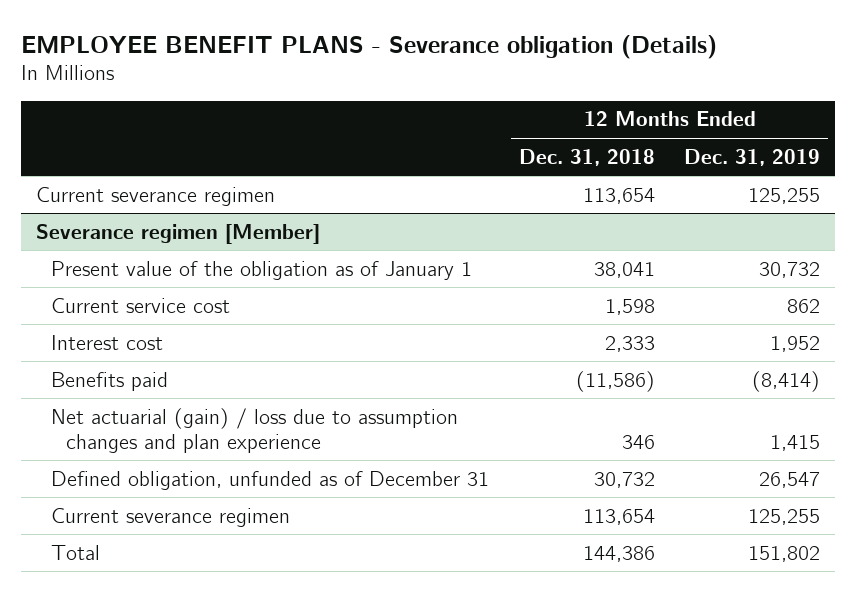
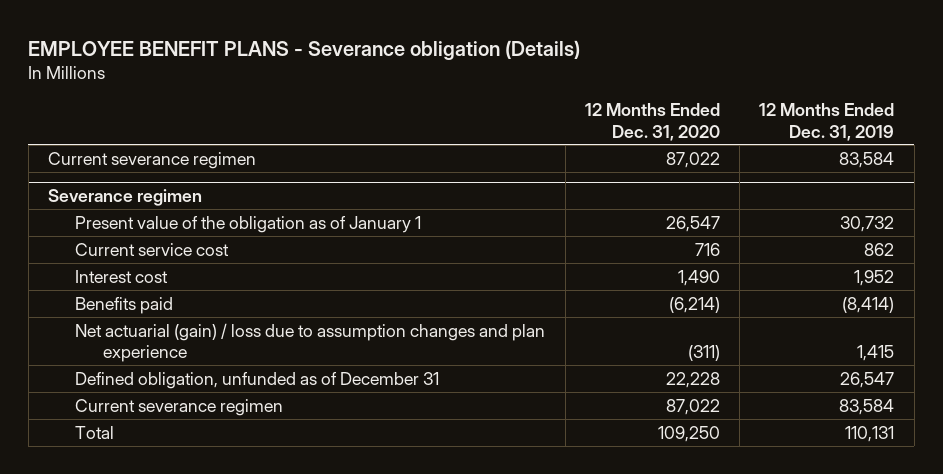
[518,148,655,166] Dec. 31, 2018 -> none
none -> [584,103,720,141] 12 Months Ended Dec. 31, 2020
[748,187,821,204] 125,255 -> [839,151,895,168] 83,584
[36,223,321,244] Severance regimen [Member] -> [48,189,203,207] Severance regimen
[748,508,821,525] 125,255 -> [839,398,895,415] 83,584
[748,545,821,562] 151,802 -> [845,425,895,442] 110,131

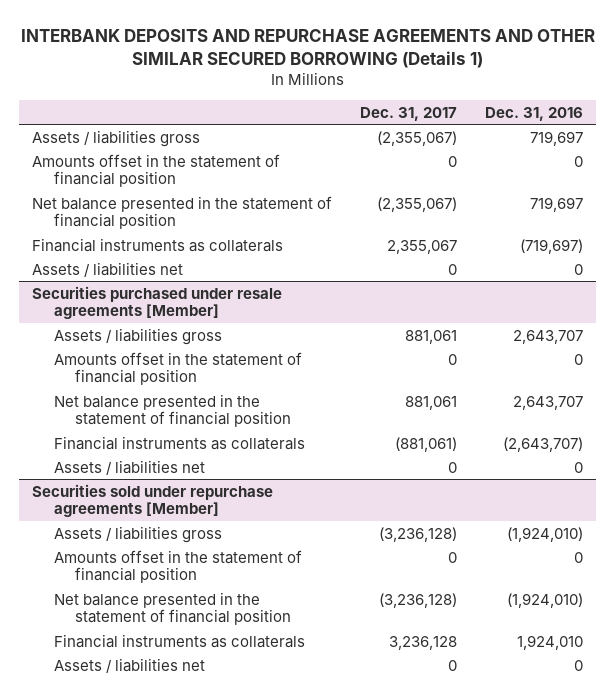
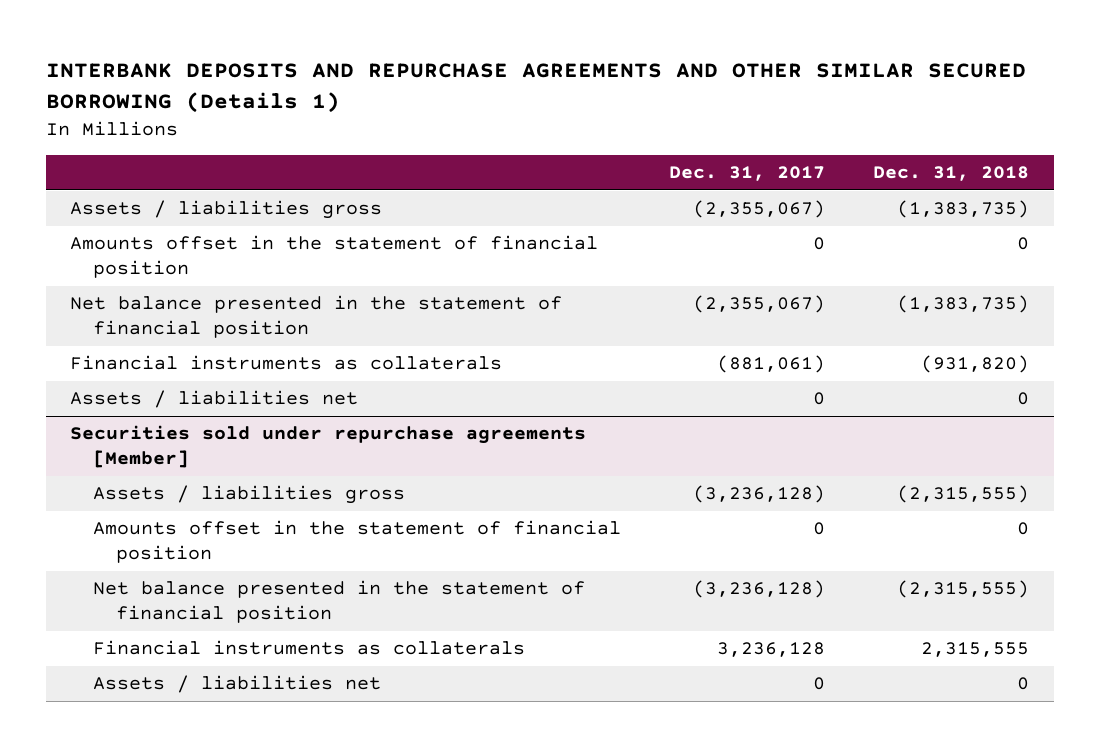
[484,106,583,121] Dec. 31, 2016 -> none
none -> [873,166,1030,182] Dec. 31, 2018
[32,237,284,252] Financial instruments as collaterals -> none
[32,261,184,277] Assets / liabilities net -> none
[32,285,283,320] Securities purchased under resale agreements [Member] -> none
[53,327,222,345] Assets / liabilities gross -> none
[53,351,302,386] Amounts offset in the statement of financial position -> none
[53,393,291,428] Net balance presented in the statement of financial position -> none

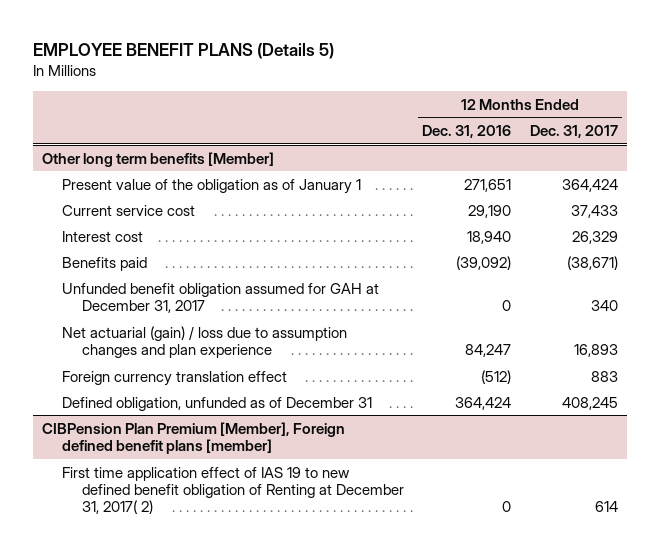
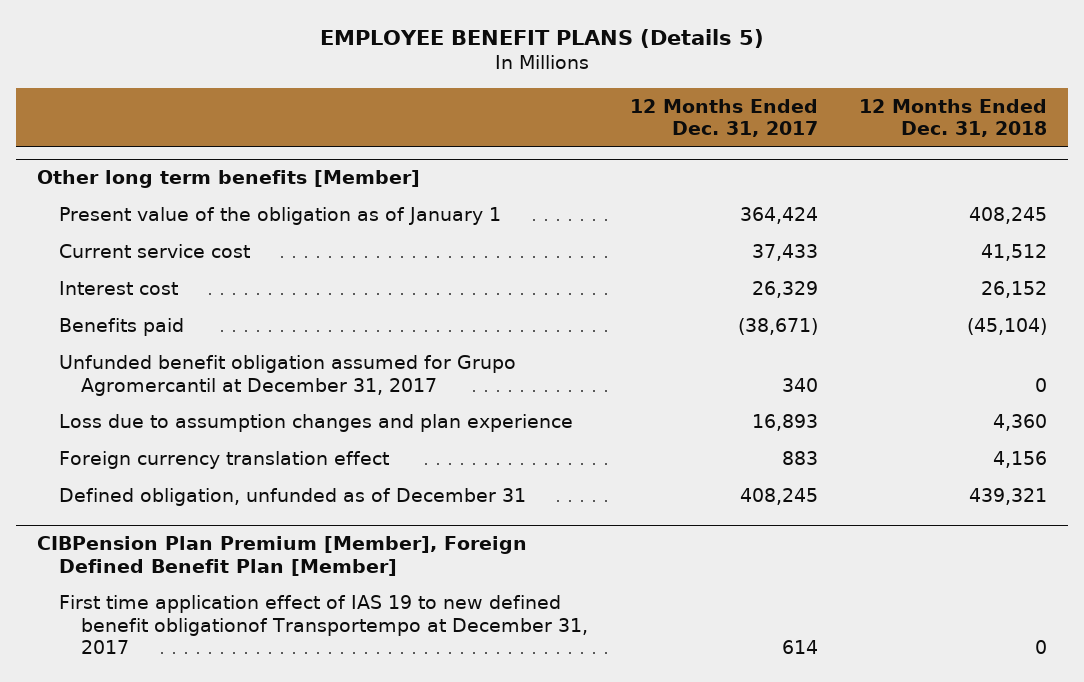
[422,125,512,139] Dec. 31, 2016 -> none
none -> [859,98,1048,138] 12 Months Ended Dec. 31, 2018
[61,282,379,314] Unfunded benefit obligation assumed for GAH at December 31, 2017 -> [59,354,517,396] Unfunded benefit obligation assumed for Grupo Agromercantil at December 31, 2017
[61,325,347,359] Net actuarial (gain) / loss due to assumption changes and plan experience -> [59,413,574,432] Loss due to assumption changes and plan experience
[41,421,345,455] CIBPension Plan Premium [Member], Foreign defined benefit plans [member] -> [36,536,527,576] CIBPension Plan Premium [Member], Foreign Defined Benefit Plan [Member]
[61,466,405,515] First time application effect of IAS 19 to new defined benefit obligation of Renting at December 31, 2017( 2) -> [59,594,589,655] First time application effect of IAS 19 to new defined benefit obligationof Transportempo at December 31, 2017

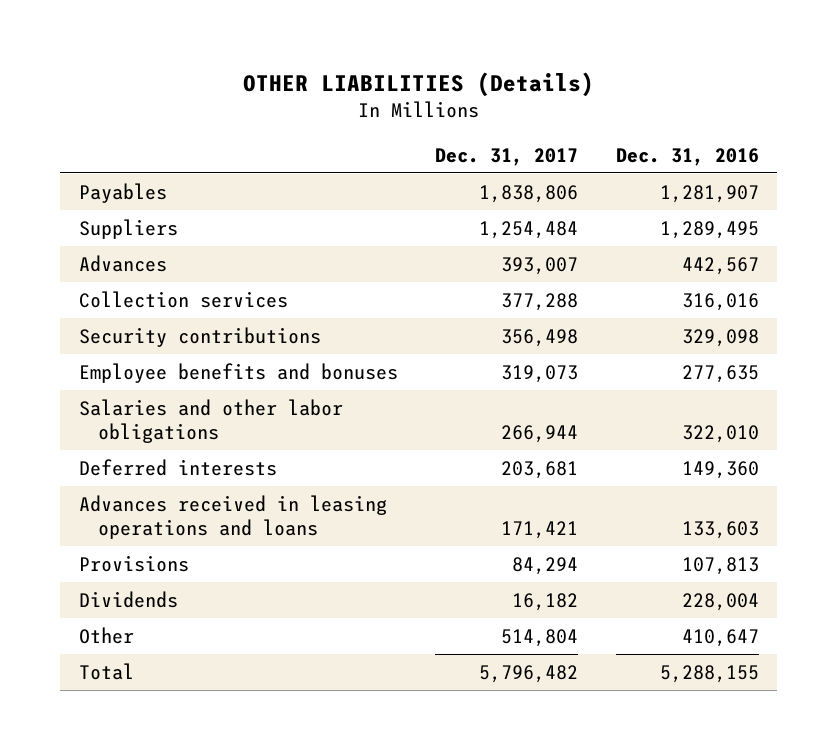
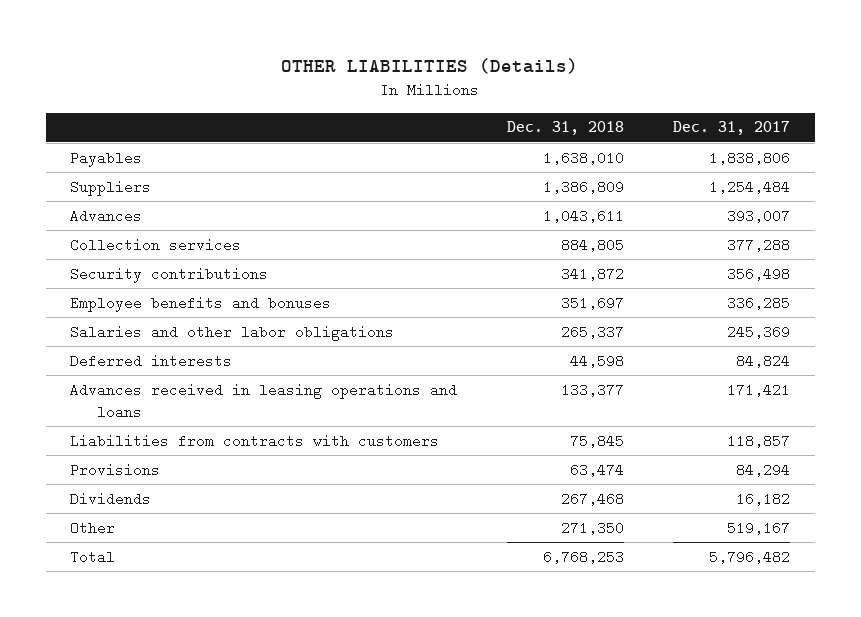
[615,147,759,166] Dec. 31, 2016 -> none
none -> [506,121,624,136] Dec. 31, 2018
[501,364,579,383] 319,073 -> [727,295,791,310] 336,285
[501,424,579,443] 266,944 -> [727,324,791,339] 245,369
[501,460,579,479] 203,681 -> [736,353,791,368] 84,824
none -> [70,433,440,448] Liabilities from contracts with customers
[501,628,579,647] 514,804 -> [727,520,791,535] 519,167

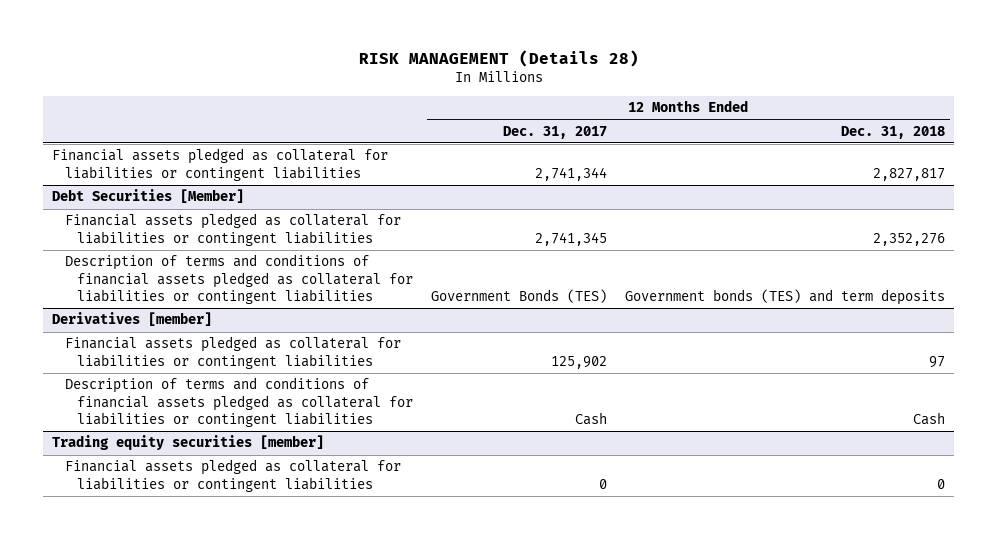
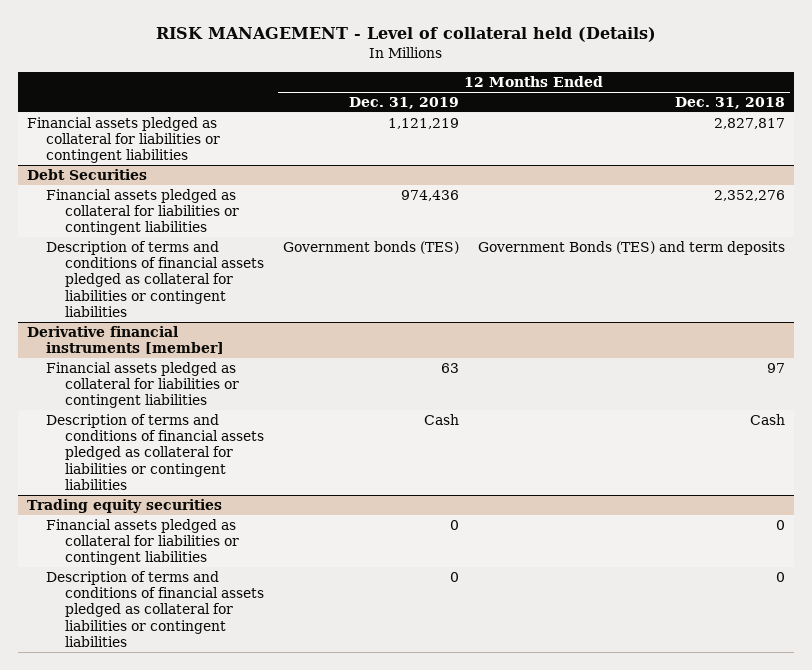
[358,50,639,68] RISK MANAGEMENT (Details 28) -> [156,27,657,43] RISK MANAGEMENT - Level of collateral held (Details)
[503,125,608,139] Dec. 31, 2017 -> none
none -> [348,97,459,110] Dec. 31, 2019
[52,189,245,204] Debt Securities [Member] -> [27,169,148,181] Debt Securities
[625,289,946,306] Government bonds (TES) and term deposits -> [477,241,785,256] Government Bonds (TES) and term deposits
[52,312,213,327] Derivatives [member] -> [27,326,225,355] Derivative financial instruments [member]
[52,435,325,451] Trading equity securities [member] -> [27,499,223,514] Trading equity securities
none -> [46,571,264,647] Description of terms and conditions of financial assets pledged as collateral for liabilities or contingent liabilities

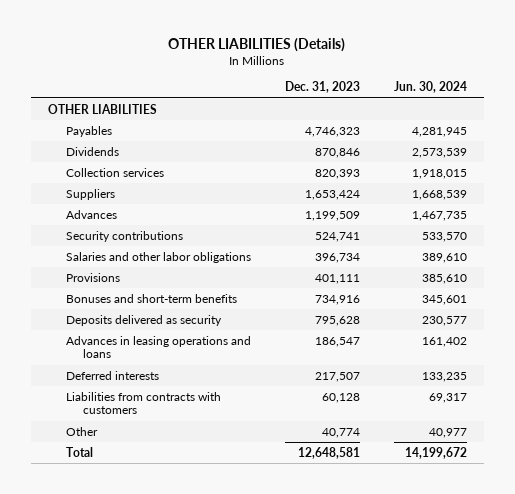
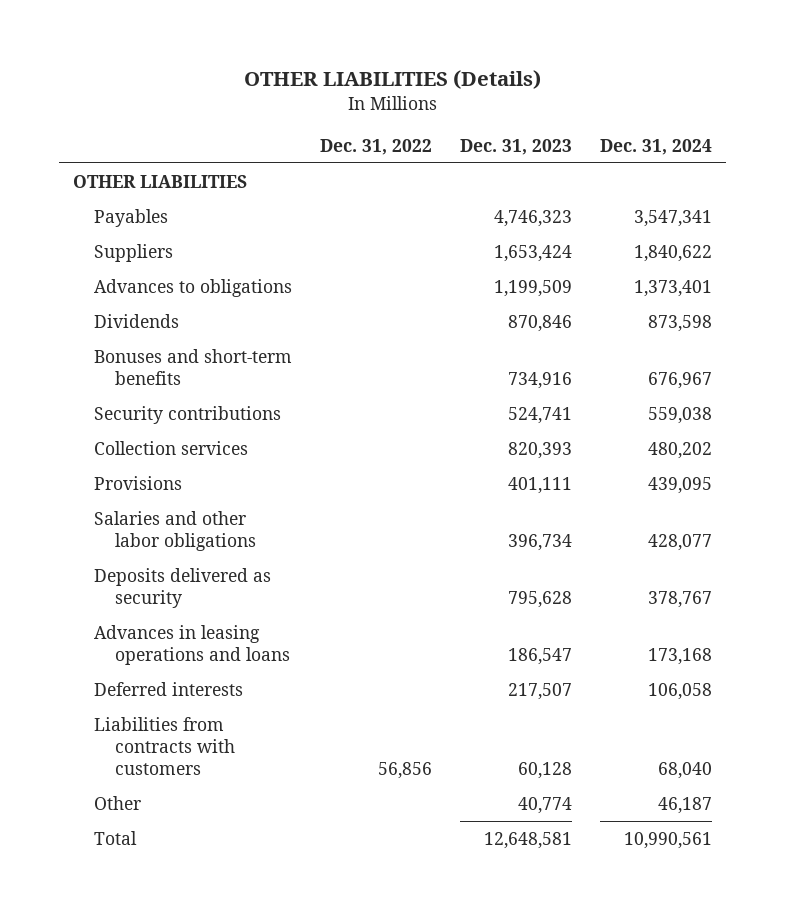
[393,81,467,94] Jun. 30, 2024 -> none
none -> [319,138,432,155] Dec. 31, 2022
none -> [600,138,713,155] Dec. 31, 2024
[65,209,117,219] Advances -> [93,278,292,297] Advances to obligations
[65,146,119,156] Dividends -> [93,313,179,328] Dividends
[65,293,237,303] Bonuses and short-term benefits -> [93,348,292,385] Bonuses and short-term benefits
[65,167,164,177] Collection services -> [93,440,248,455] Collection services
[65,251,251,263] Salaries and other labor obligations -> [93,510,256,551] Salaries and other labor obligations

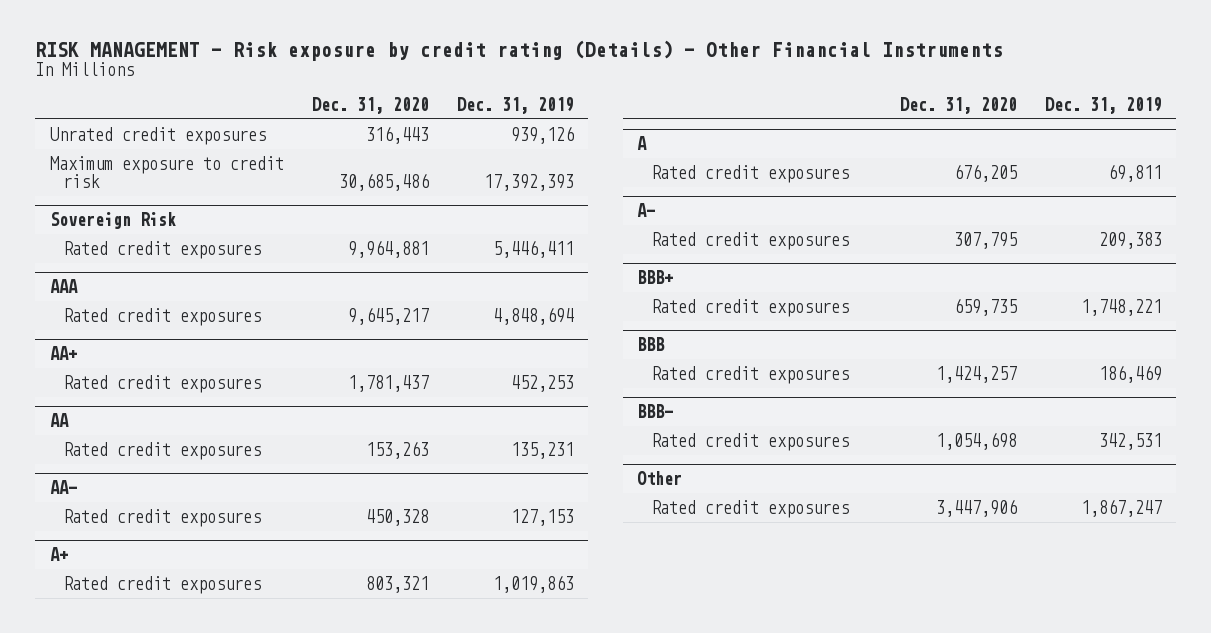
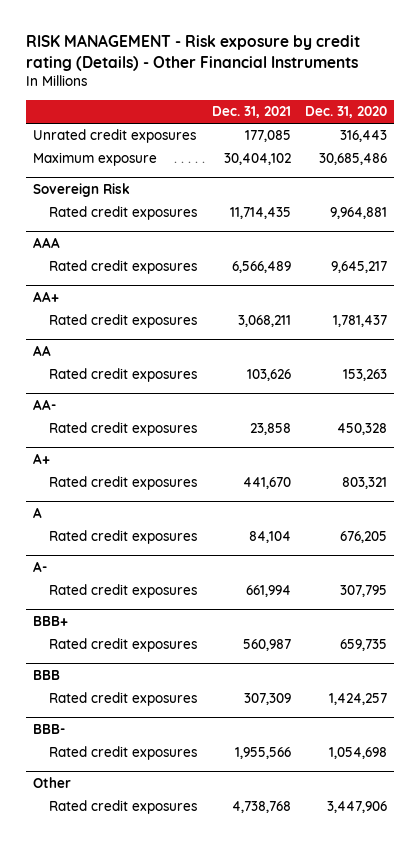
[457,96,575,114] Dec. 31, 2019 -> none
none -> [211,106,291,119] Dec. 31, 2021
[49,155,284,188] Maximum exposure to credit risk -> [33,152,158,167] Maximum exposure

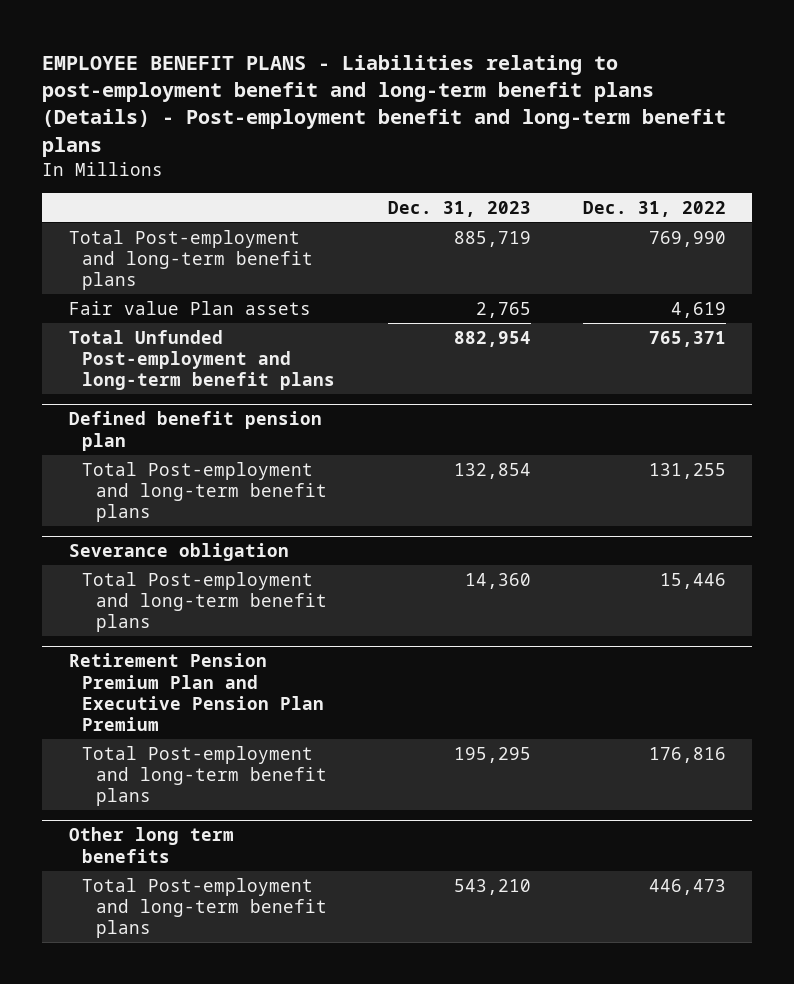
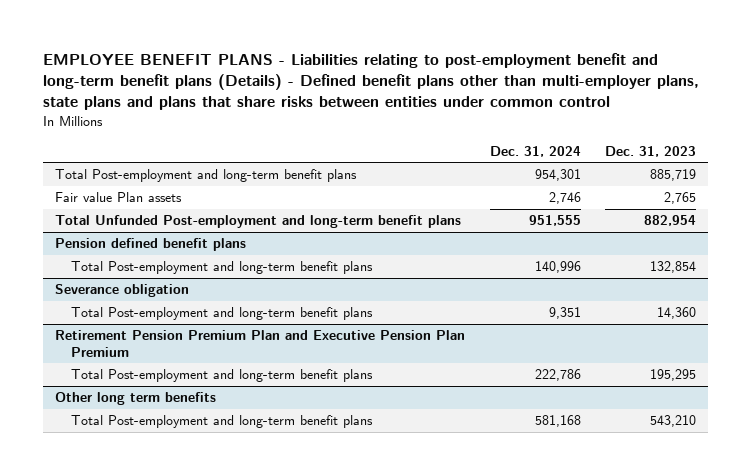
[42,54,727,157] EMPLOYEE BENEFIT PLANS - Liabilities relating to post-employment benefit and long-term benefit plans (Details) - Post-employment benefit and long-term benefit plans -> [43,52,700,111] EMPLOYEE BENEFIT PLANS - Liabilities relating to post-employment benefit and long-term benefit plans (Details) - Defined benefit plans other than multi-employer plans, state plans and plans that share risks between entities under common control
[582,200,726,217] Dec. 31, 2022 -> none
none -> [489,145,581,157] Dec. 31, 2024
[68,411,322,451] Defined benefit pension plan -> [55,238,247,252] Pension defined benefit plans

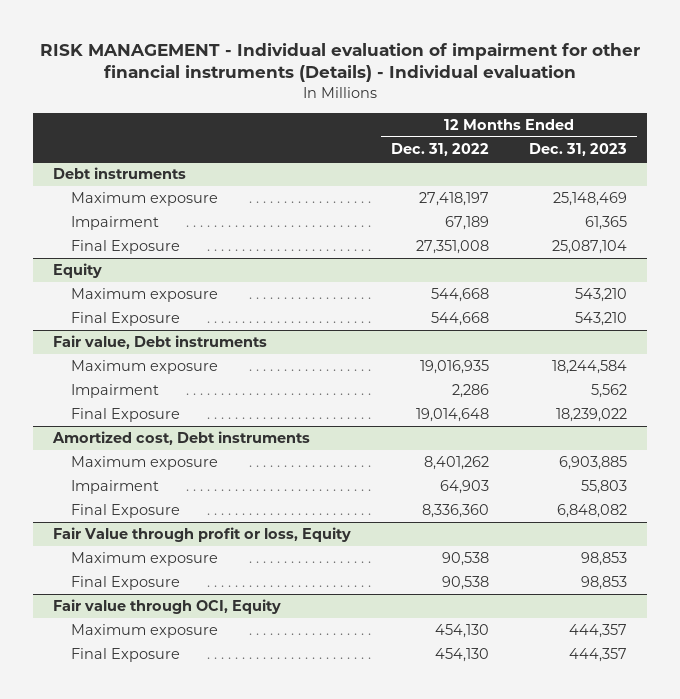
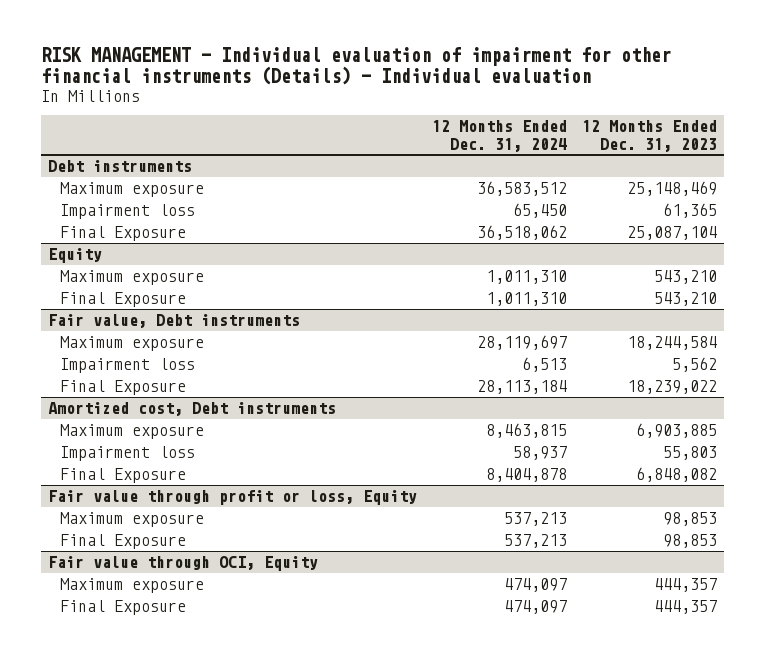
[391,143,490,157] Dec. 31, 2022 -> none
none -> [432,120,568,152] 12 Months Ended Dec. 31, 2024
[71,216,160,231] Impairment -> [59,204,195,220] Impairment loss
[71,384,160,399] Impairment -> [59,358,195,374] Impairment loss
[71,480,160,495] Impairment -> [59,446,195,462] Impairment loss
[53,527,352,543] Fair Value through profit or loss, Equity -> [48,490,418,506] Fair value through profit or loss, Equity

